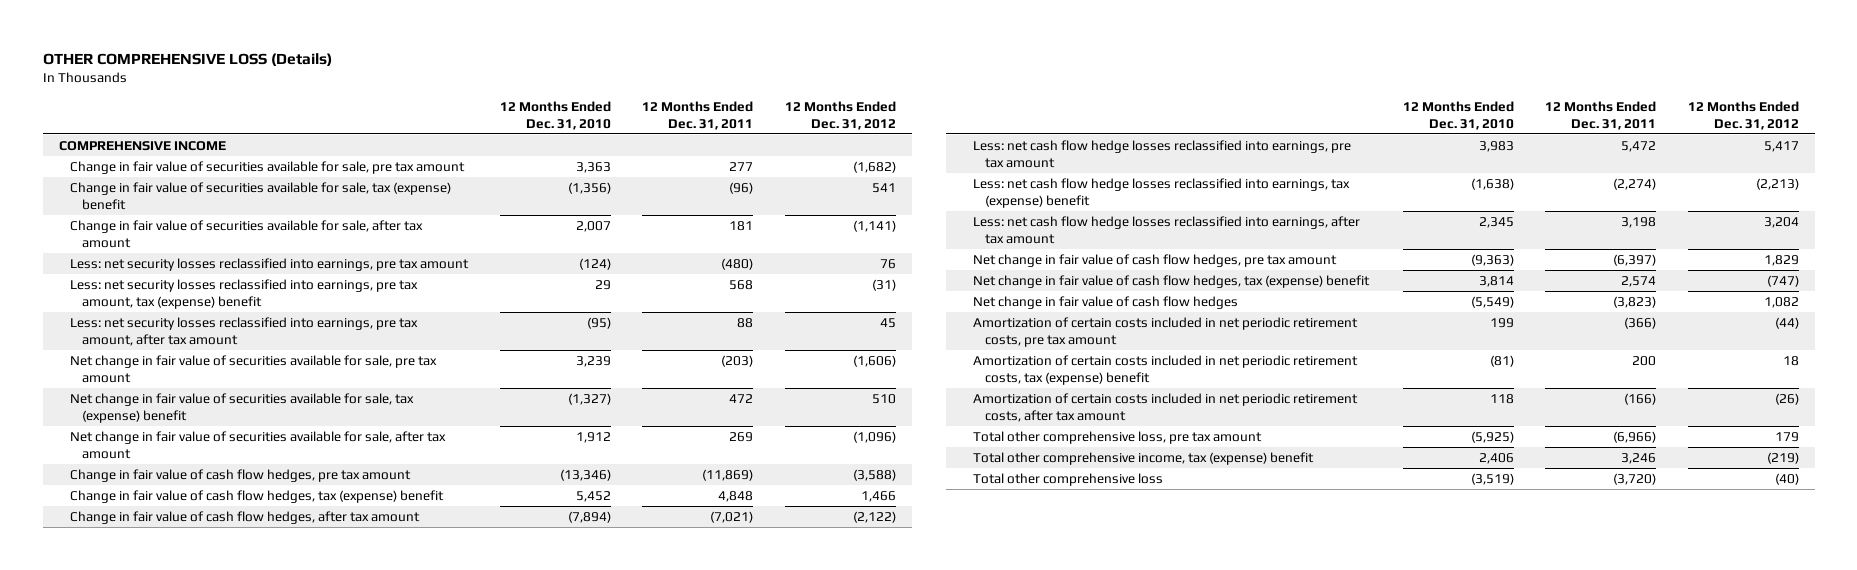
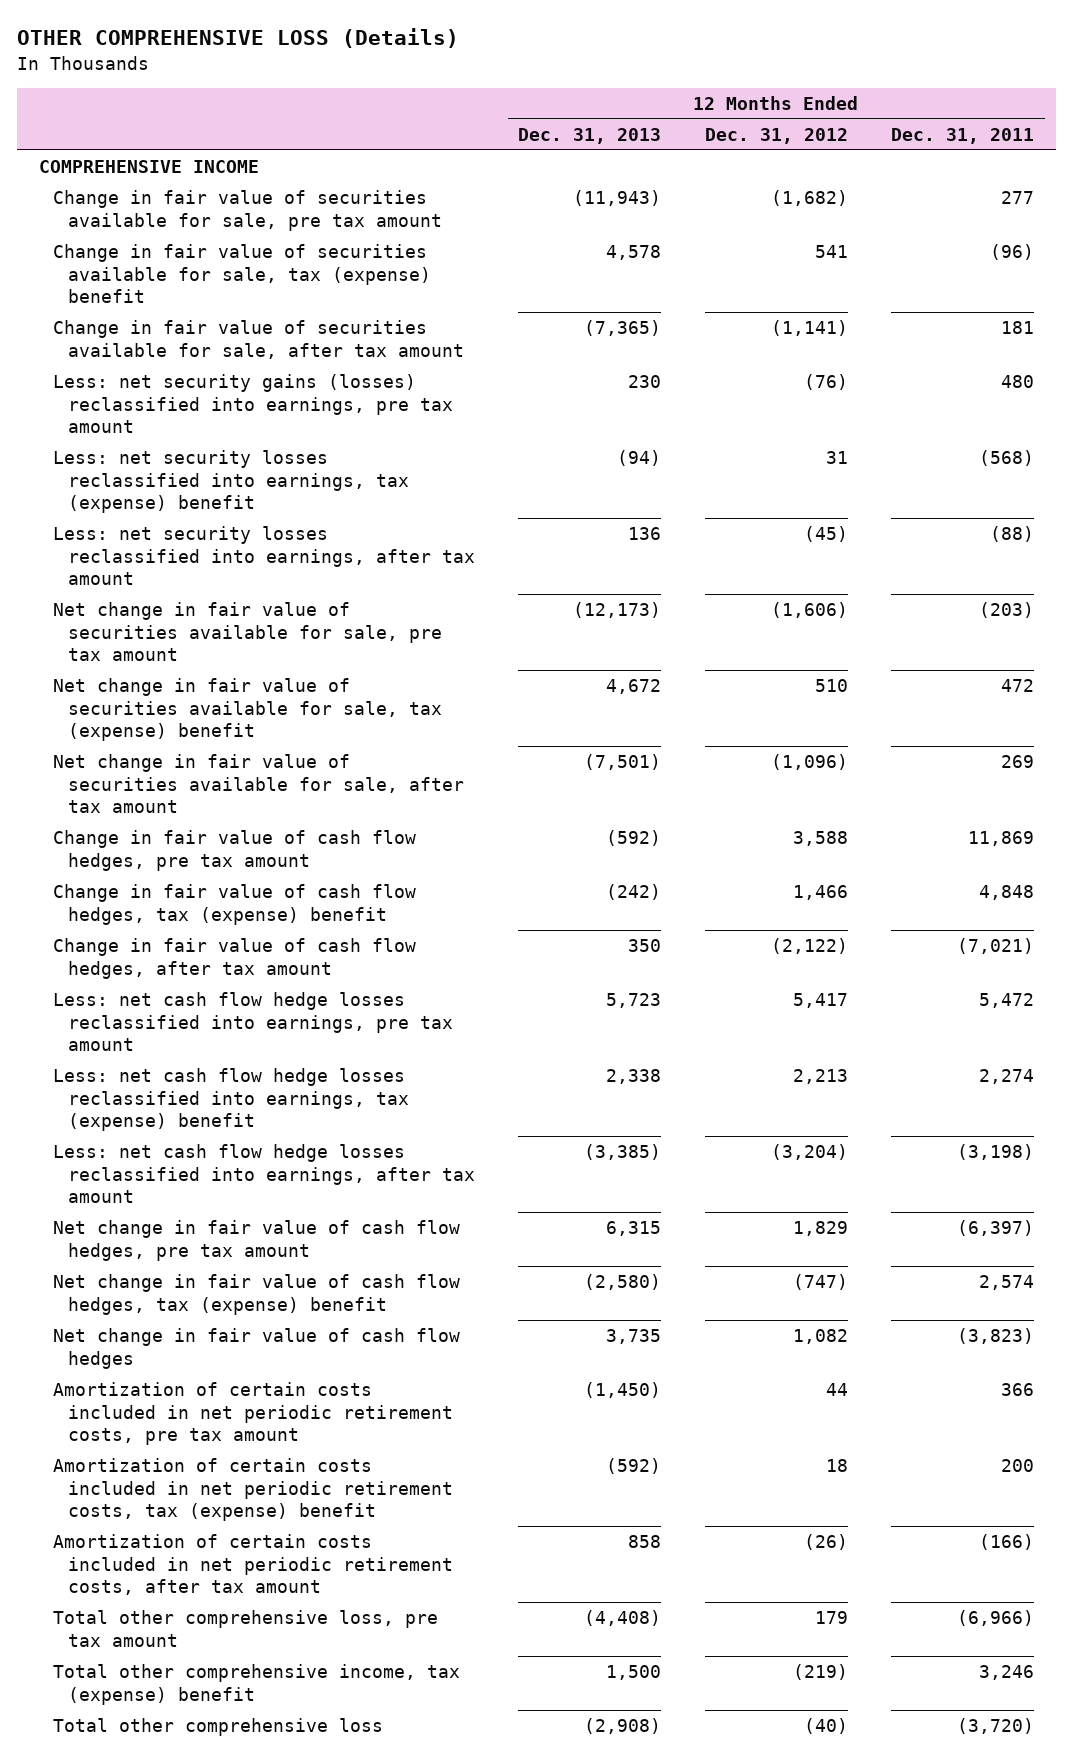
[499,100,611,130] 12 Months Ended Dec. 31, 2010 -> none
none -> [518,127,662,144] Dec. 31, 2013
[70,257,470,271] Less: net security losses reclassified into earnings, pre tax amount -> [53,374,453,433] Less: net security gains (losses) reclassified into earnings, pre tax amount
[721,257,754,270] (480) -> [1001,375,1035,389] 480
[879,258,896,269] 76 -> [803,374,848,391] (76)
[70,278,419,310] Less: net security losses reclassified into earnings, pre tax amount, tax (expense) benefit -> [53,450,409,513] Less: net security losses reclassified into earnings, tax (expense) benefit
[729,279,754,290] 568 -> [979,450,1035,467] (568)
[871,278,896,291] (31) -> [825,451,848,465] 31
[70,316,419,347] Less: net security losses reclassified into earnings, pre tax amount, after tax amount -> [53,526,475,585] Less: net security losses reclassified into earnings, after tax amount
[737,317,754,328] 88 -> [990,526,1035,543] (88)
[879,317,896,328] 45 -> [803,526,848,543] (45)
[702,468,754,481] (11,869) -> [968,831,1035,847] 11,869
[852,468,896,481] (3,588) -> [792,831,848,847] 3,588
[1613,177,1657,190] (2,274) -> [979,1069,1035,1085] 2,274
[1755,177,1799,190] (2,213) -> [792,1069,848,1085] 2,213
[1621,216,1657,228] 3,198 -> [957,1144,1035,1161] (3,198)
[1763,216,1799,228] 3,204 -> [770,1144,848,1161] (3,204)
[1624,316,1657,329] (366) -> [1001,1383,1035,1397] 366
[1774,316,1799,329] (44) -> [825,1383,848,1397] 44

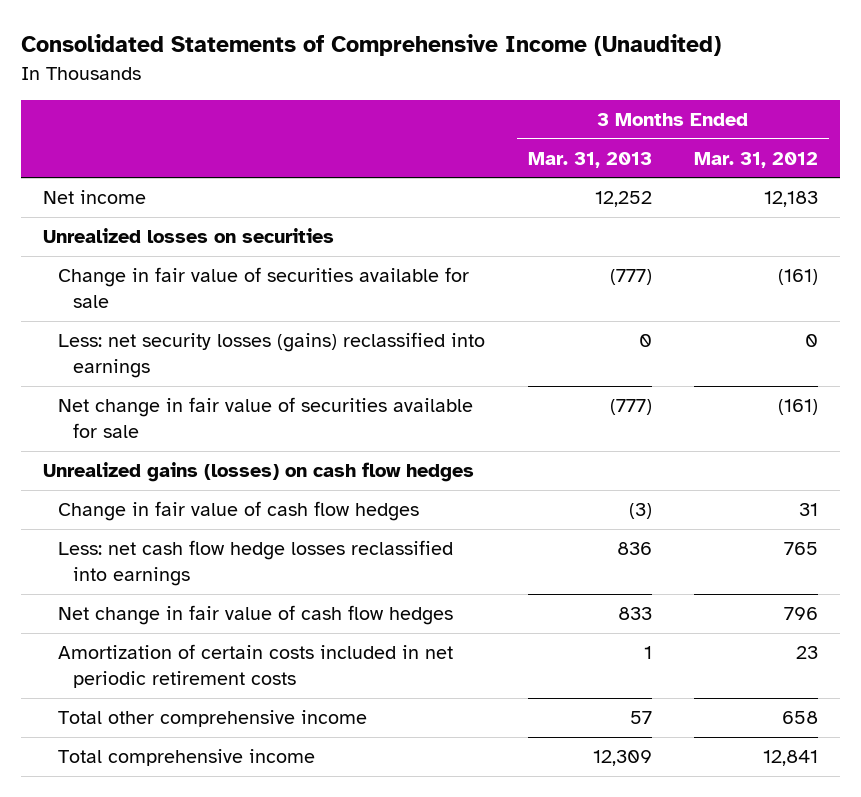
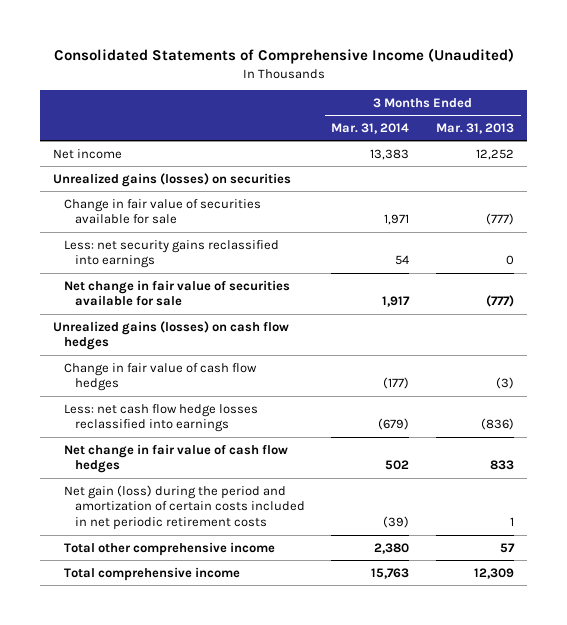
[694,151,819,168] Mar. 31, 2012 -> none
none -> [331,123,410,135] Mar. 31, 2014
[42,228,334,244] Unrealized losses on securities -> [53,172,292,187] Unrealized gains (losses) on securities
[57,332,485,379] Less: net security losses (gains) reclassified into earnings -> [64,239,280,269] Less: net security gains reclassified into earnings
[616,542,652,556] 836 -> [480,418,514,431] (836)
[57,644,453,689] Amortization of certain costs included in net periodic retirement costs -> [64,484,305,531] Net gain (loss) during the period and amortization of certain costs included in net periodic retirement costs

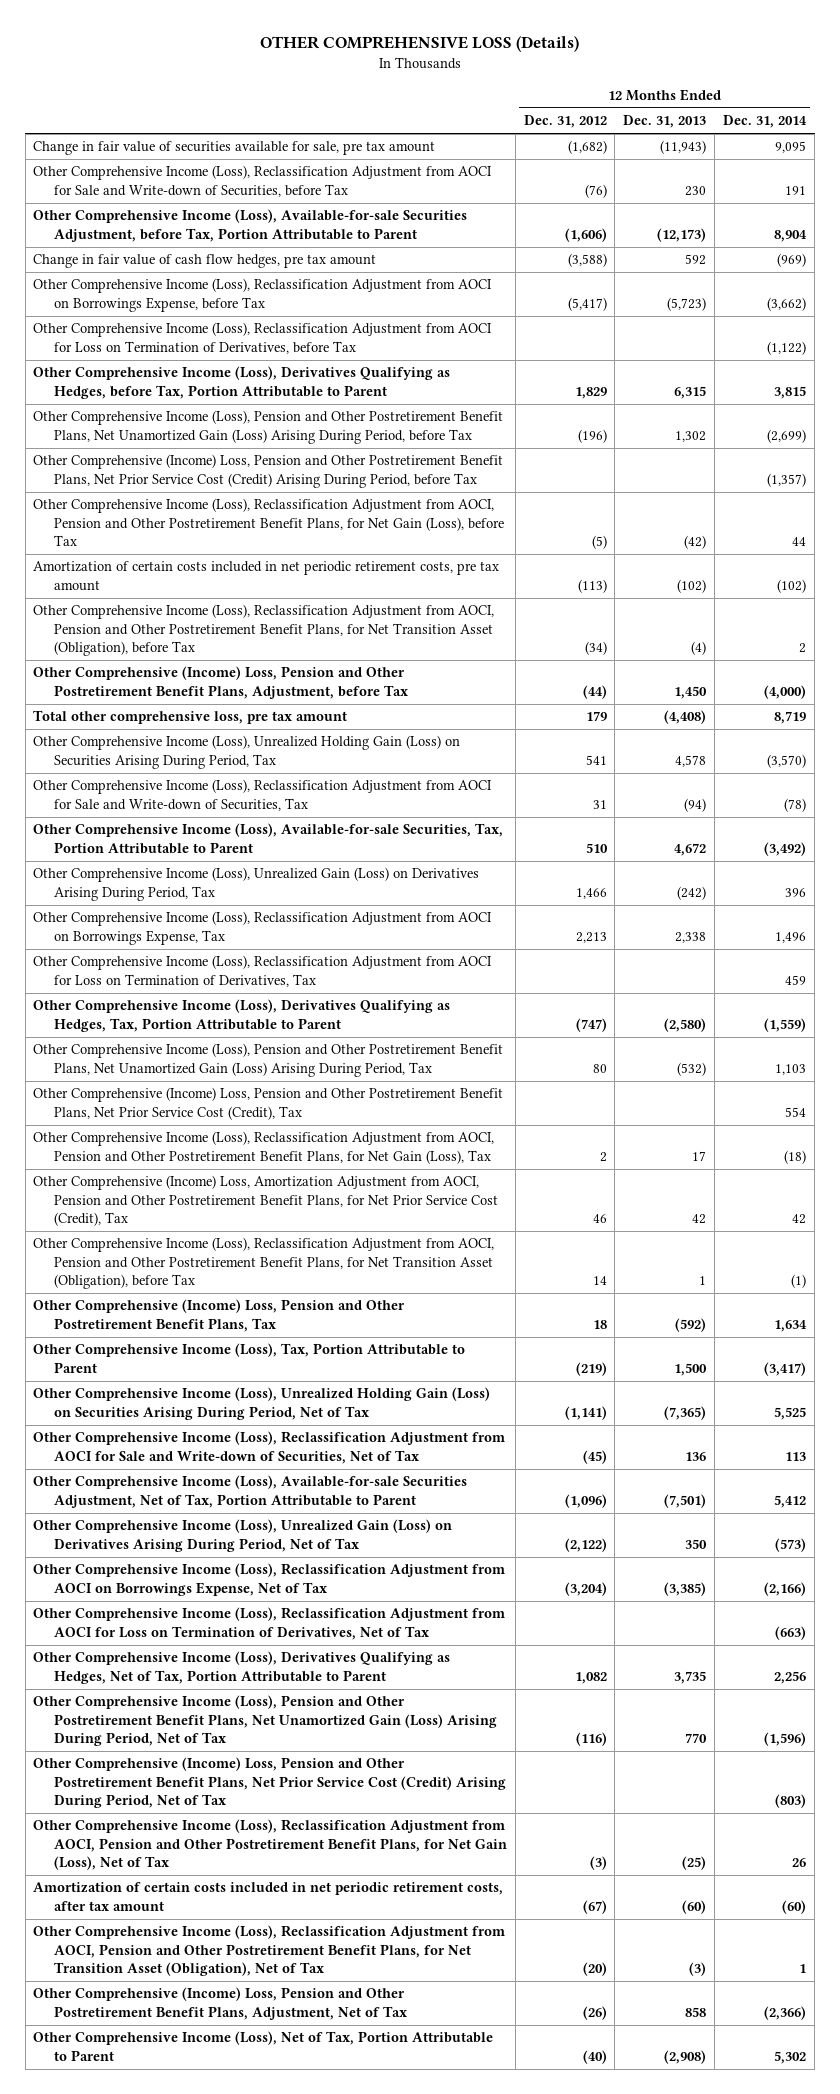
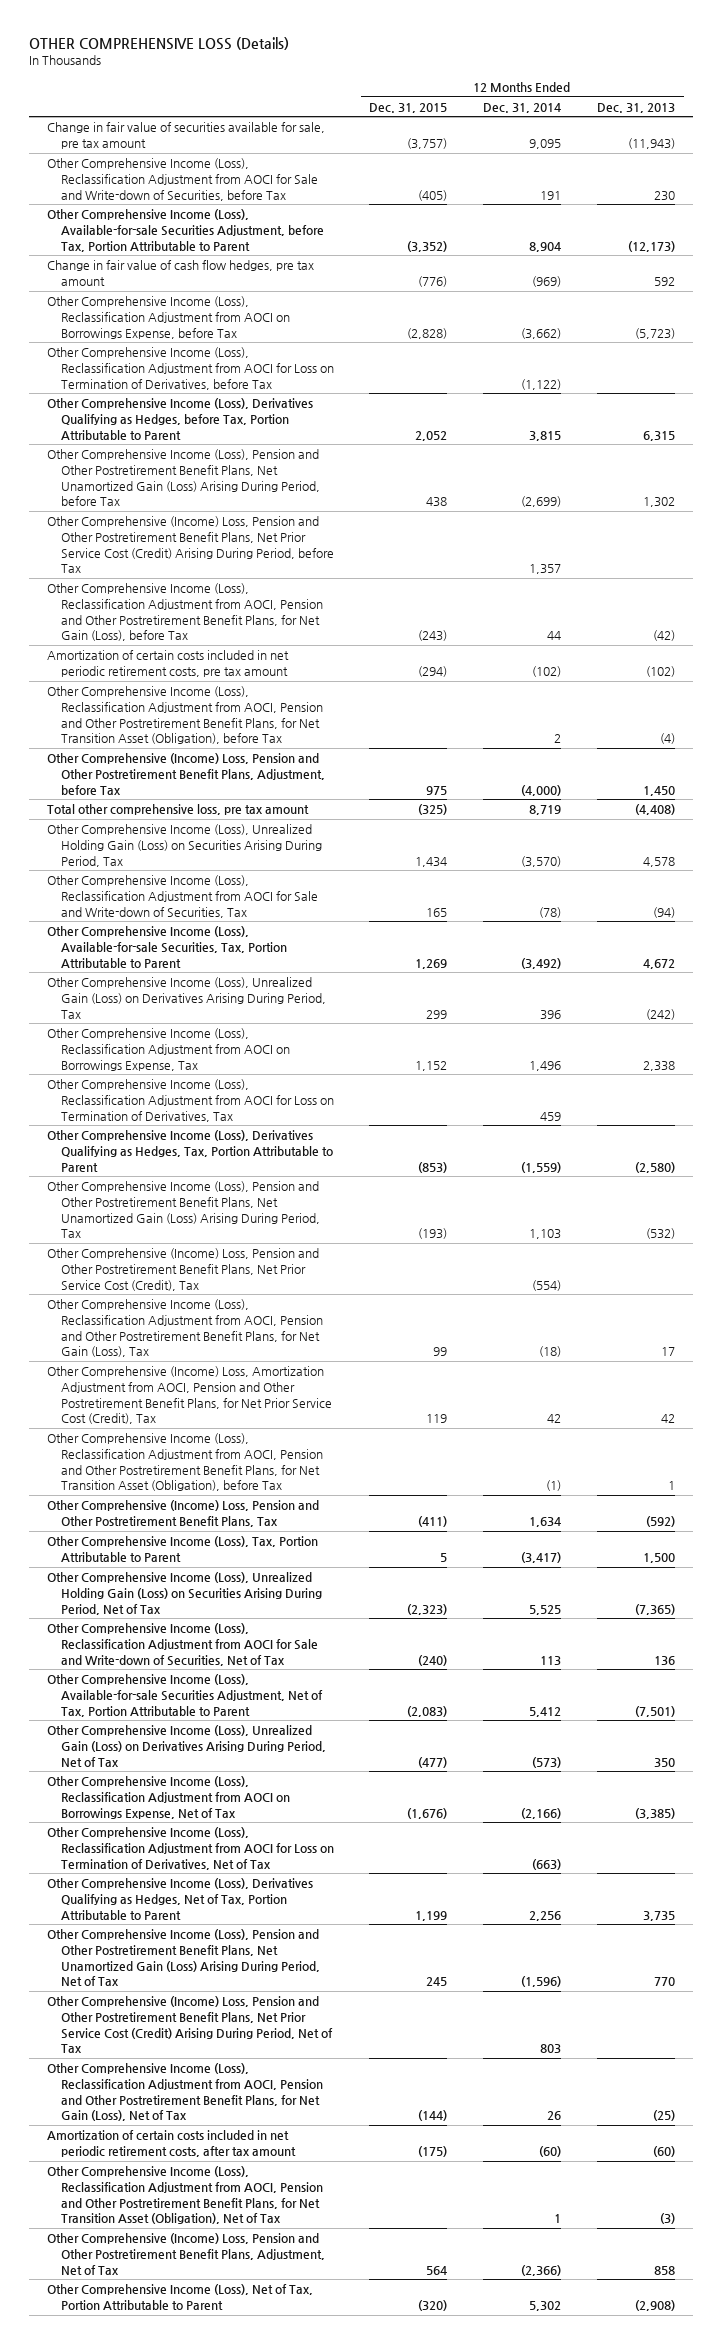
[523,115,607,129] Dec. 31, 2012 -> none
none -> [369,102,448,113] Dec. 31, 2015
[767,472,807,487] (1,357) -> [529,564,562,575] 1,357
[785,1106,807,1117] 554 -> [532,1279,562,1291] (554)
[775,1794,807,1809] (803) -> [540,2044,562,2054] 803

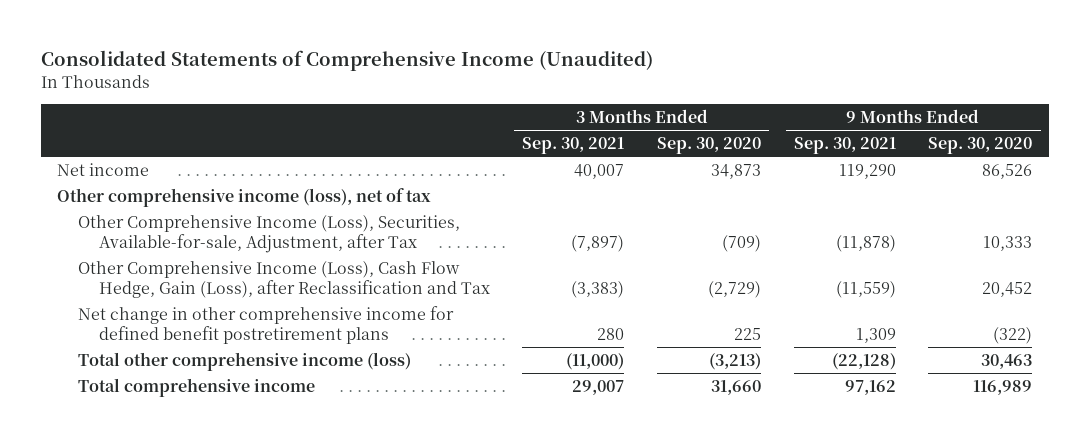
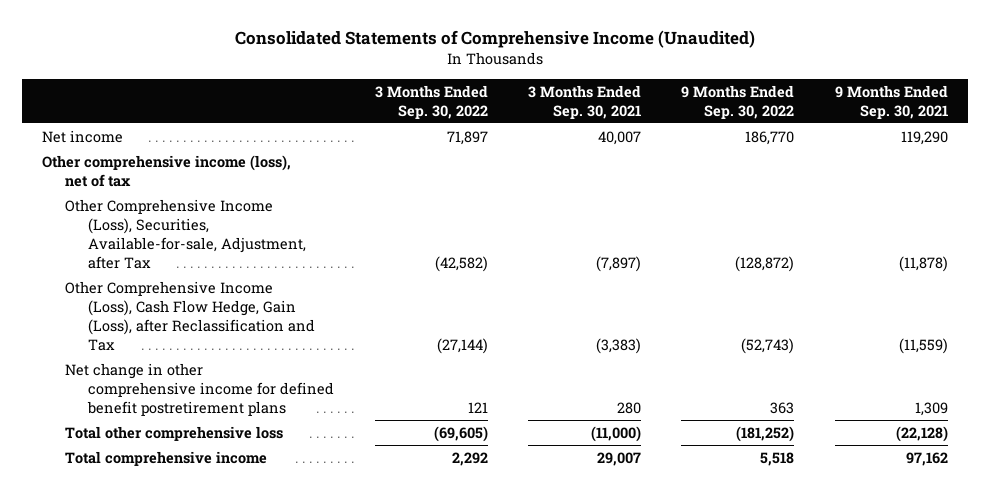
[657,137,762,155] Sep. 30, 2020 -> none
[928,137,1033,155] Sep. 30, 2020 -> none
none -> [374,84,488,119] 3 Months Ended Sep. 30, 2022
none -> [681,84,795,119] 9 Months Ended Sep. 30, 2022
[77,352,411,372] Total other comprehensive income (loss) -> [65,425,284,441] Total other comprehensive loss

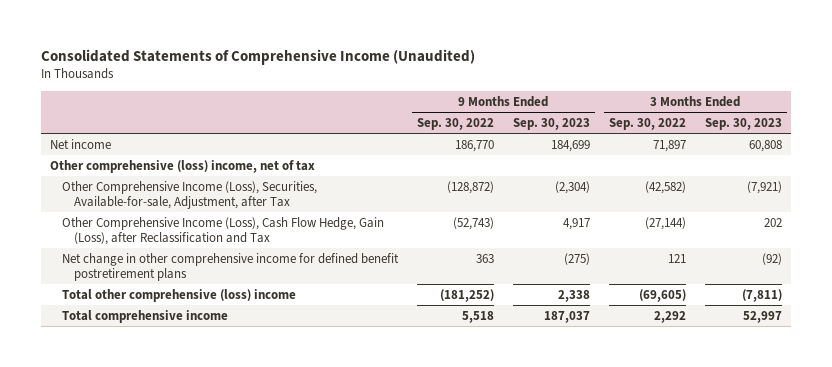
[527,84,641,119] 3 Months Ended Sep. 30, 2021 -> none
[834,84,948,119] 9 Months Ended Sep. 30, 2021 -> none
none -> [512,117,590,130] Sep. 30, 2023
none -> [704,117,782,130] Sep. 30, 2023
[41,154,291,187] Other comprehensive income (loss), net of tax -> [50,159,316,173] Other comprehensive (loss) income, net of tax
[65,425,284,441] Total other comprehensive loss -> [62,288,297,302] Total other comprehensive (loss) income

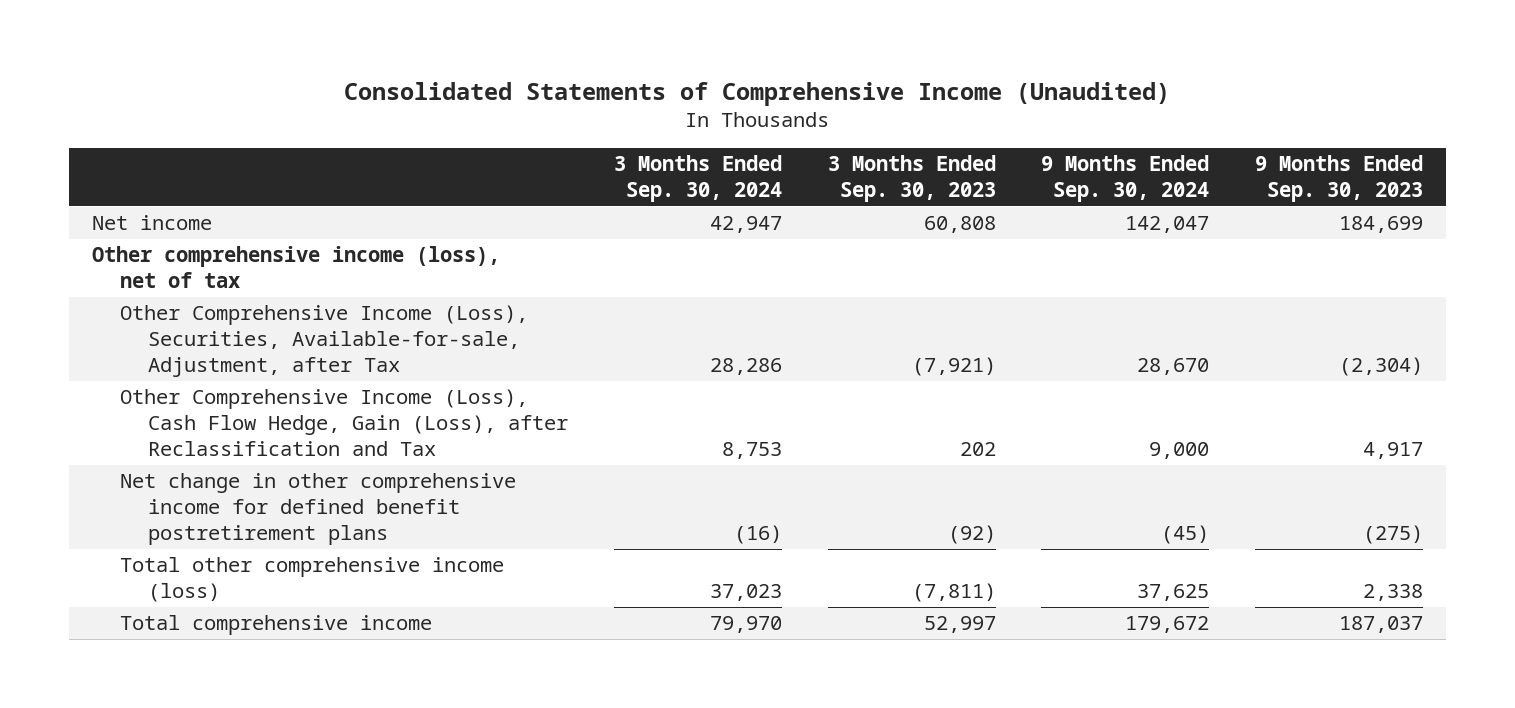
[416,117,494,130] Sep. 30, 2022 -> none
[608,117,686,130] Sep. 30, 2022 -> none
none -> [613,155,782,202] 3 Months Ended Sep. 30, 2024
none -> [1041,155,1210,202] 9 Months Ended Sep. 30, 2024
[50,159,316,173] Other comprehensive (loss) income, net of tax -> [91,246,500,289] Other comprehensive income (loss), net of tax
[62,288,297,302] Total other comprehensive (loss) income -> [119,557,504,603] Total other comprehensive income (loss)

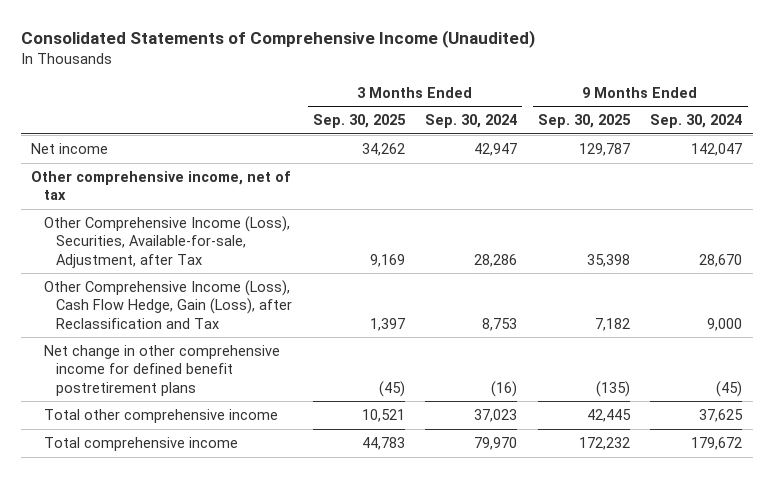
[827,155,996,202] 3 Months Ended Sep. 30, 2023 -> none
[1255,155,1424,202] 9 Months Ended Sep. 30, 2023 -> none
none -> [312,114,406,129] Sep. 30, 2025
none -> [537,114,631,129] Sep. 30, 2025
[91,246,500,289] Other comprehensive income (loss), net of tax -> [31,171,292,201] Other comprehensive income, net of tax
[119,557,504,603] Total other comprehensive income (loss) -> [43,409,278,424] Total other comprehensive income

